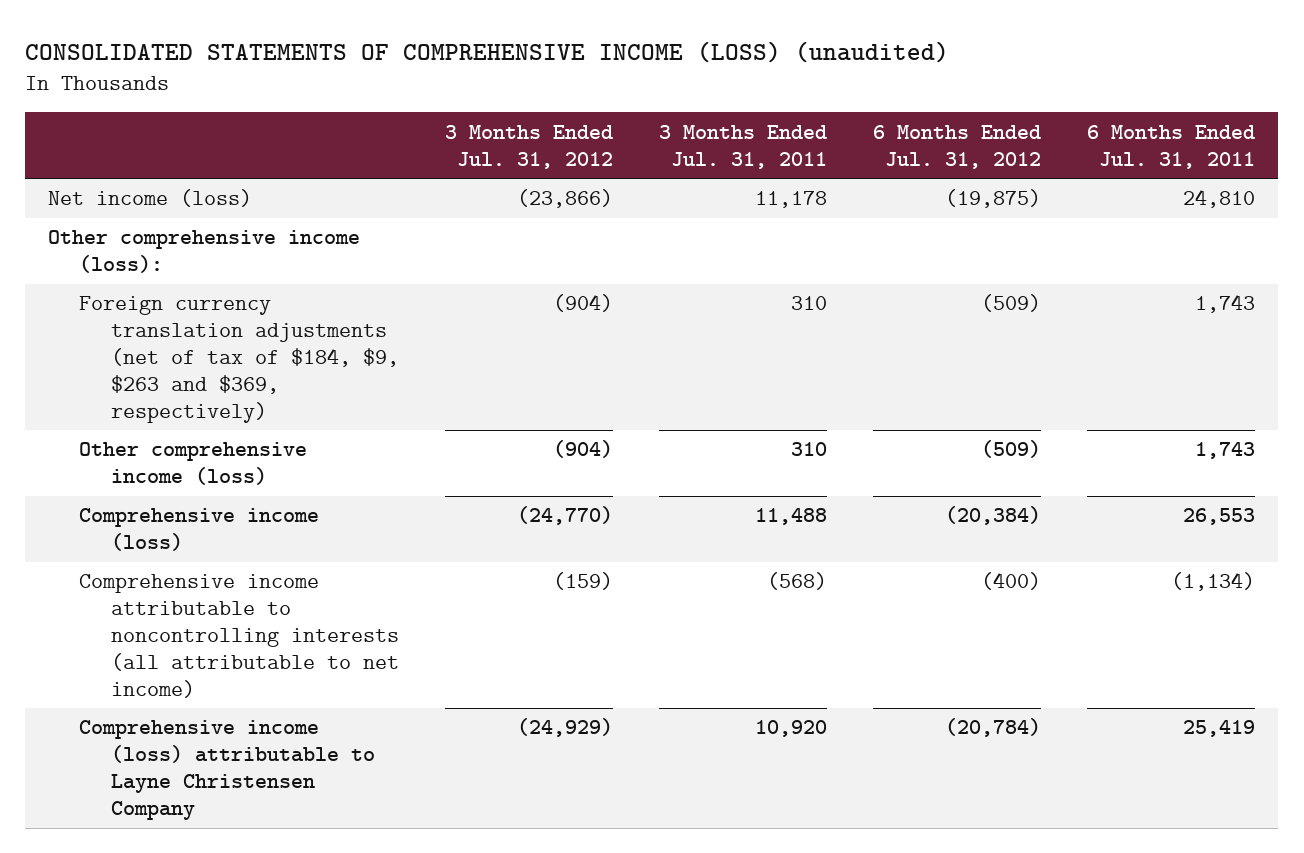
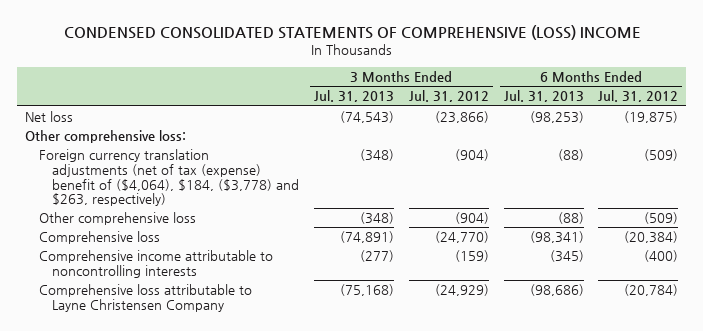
[25,40,950,63] CONSOLIDATED STATEMENTS OF COMPREHENSIVE INCOME (LOSS) (unaudited) -> [63,25,641,41] CONDENSED CONSOLIDATED STATEMENTS OF COMPREHENSIVE (LOSS) INCOME
[659,124,828,169] 3 Months Ended Jul. 31, 2011 -> none
[1087,124,1256,169] 6 Months Ended Jul. 31, 2011 -> none
none -> [314,90,395,103] Jul. 31, 2013
none -> [503,90,584,103] Jul. 31, 2013
[48,189,253,208] Net income (loss) -> [24,111,73,123] Net loss
[48,230,361,274] Other comprehensive income (loss): -> [24,130,186,144] Other comprehensive loss:
[79,296,399,423] Foreign currency translation adjustments (net of tax of $184, $9, $263 and $369, respectively) -> [38,149,300,207] Foreign currency translation adjustments (net of tax (expense) benefit of ($4,064), $184, ($3,778) and $263, respectively)
[79,442,308,486] Other comprehensive income (loss) -> [38,212,196,226] Other comprehensive loss
[79,508,320,552] Comprehensive income (loss) -> [38,231,160,245] Comprehensive loss
[79,574,399,698] Comprehensive income attributable to noncontrolling interests (all attributable to net income) -> [38,250,273,278] Comprehensive income attributable to noncontrolling interests
[79,720,375,820] Comprehensive income (loss) attributable to Layne Christensen Company -> [38,284,252,312] Comprehensive loss attributable to Layne Christensen Company

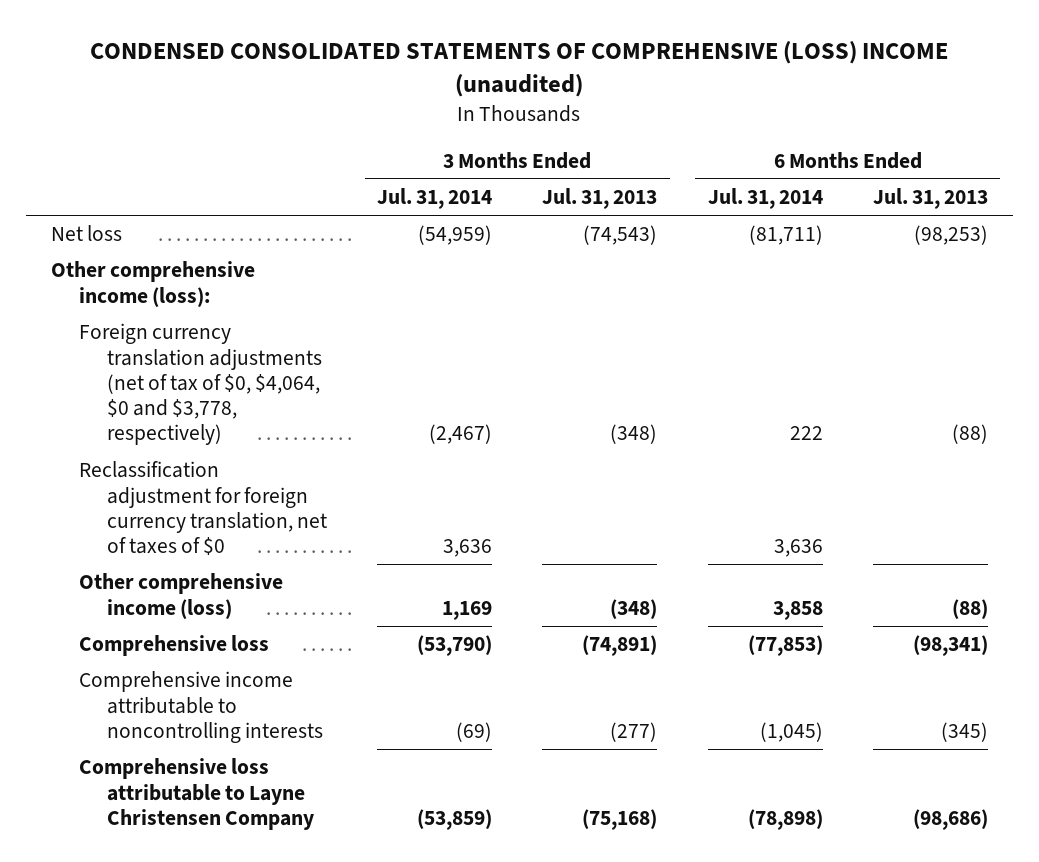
[63,25,641,41] CONDENSED CONSOLIDATED STATEMENTS OF COMPREHENSIVE (LOSS) INCOME -> [90,40,949,98] CONDENSED CONSOLIDATED STATEMENTS OF COMPREHENSIVE (LOSS) INCOME (unaudited)
[408,90,489,103] Jul. 31, 2012 -> none
[598,90,679,103] Jul. 31, 2012 -> none
none -> [377,188,493,210] Jul. 31, 2014
none -> [707,188,823,210] Jul. 31, 2014
[24,130,186,144] Other comprehensive loss: -> [50,261,255,307] Other comprehensive income (loss):
[38,149,300,207] Foreign currency translation adjustments (net of tax (expense) benefit of ($4,064), $184, ($3,778) and $263, respectively) -> [78,323,323,446] Foreign currency translation adjustments (net of tax of $0, $4,064, $0 and $3,778, respectively)
none -> [78,461,328,556] Reclassification adjustment for foreign currency translation, net of taxes of $0
[38,212,196,226] Other comprehensive loss -> [78,573,283,619] Other comprehensive income (loss)

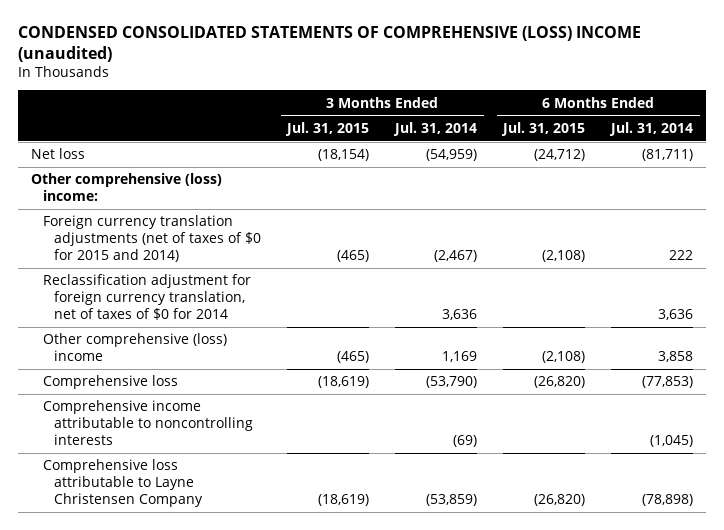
[542,188,658,210] Jul. 31, 2013 -> none
[872,188,988,210] Jul. 31, 2013 -> none
none -> [285,121,370,136] Jul. 31, 2015
none -> [501,121,586,136] Jul. 31, 2015
[50,261,255,307] Other comprehensive income (loss): -> [30,173,222,202] Other comprehensive (loss) income:
[78,323,323,446] Foreign currency translation adjustments (net of tax of $0, $4,064, $0 and $3,778, respectively) -> [42,215,262,262] Foreign currency translation adjustments (net of taxes of $0 for 2015 and 2014)
[78,461,328,556] Reclassification adjustment for foreign currency translation, net of taxes of $0 -> [42,274,251,320] Reclassification adjustment for foreign currency translation, net of taxes of $0 for 2014
[78,573,283,619] Other comprehensive income (loss) -> [42,333,227,362] Other comprehensive (loss) income

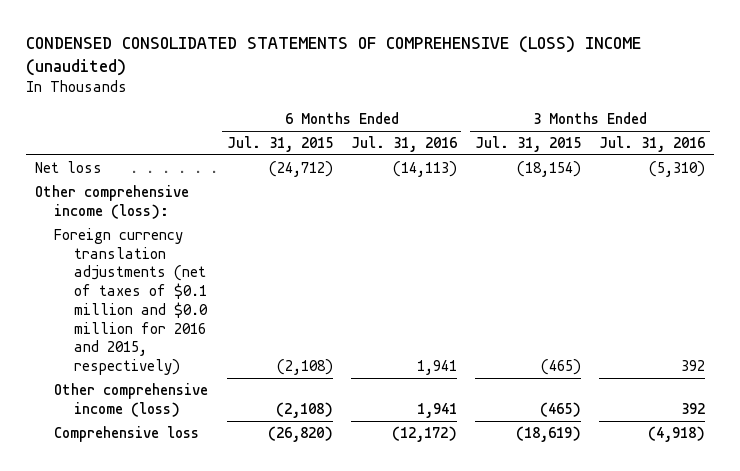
[393,121,478,136] Jul. 31, 2014 -> none
[609,121,694,136] Jul. 31, 2014 -> none
none -> [350,136,457,153] Jul. 31, 2016
none -> [599,136,706,153] Jul. 31, 2016
[42,274,251,320] Reclassification adjustment for foreign currency translation, net of taxes of $0 for 2014 -> none
[30,173,222,202] Other comprehensive (loss) income: -> [34,185,189,219] Other comprehensive income (loss):
[42,215,262,262] Foreign currency translation adjustments (net of taxes of $0 for 2015 and 2014) -> [54,228,208,375] Foreign currency translation adjustments (net of taxes of $0.1 million and $0.0 million for 2016 and 2015, respectively)
[42,333,227,362] Other comprehensive (loss) income -> [54,383,209,417] Other comprehensive income (loss)
[42,400,254,445] Comprehensive income attributable to noncontrolling interests -> none
[42,459,204,507] Comprehensive loss attributable to Layne Christensen Company -> none

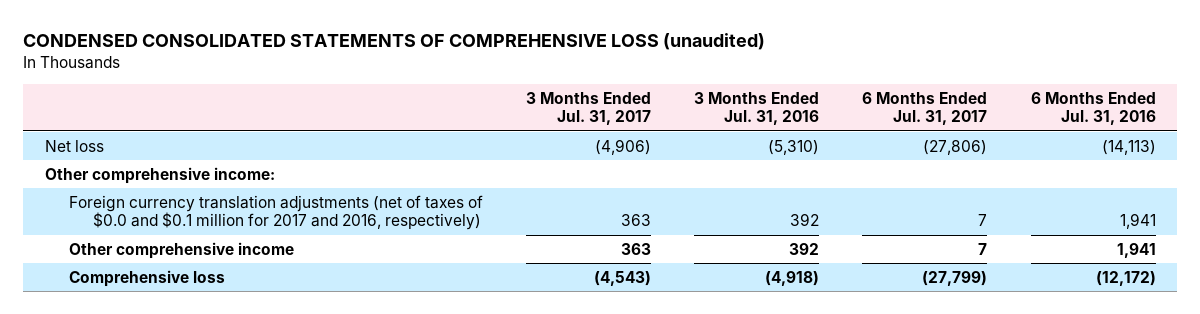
[25,36,641,77] CONDENSED CONSOLIDATED STATEMENTS OF COMPREHENSIVE (LOSS) INCOME (unaudited) -> [23,33,766,51] CONDENSED CONSOLIDATED STATEMENTS OF COMPREHENSIVE LOSS (unaudited)
[226,136,333,153] Jul. 31, 2015 -> none
[474,136,581,153] Jul. 31, 2015 -> none
none -> [526,91,652,126] 3 Months Ended Jul. 31, 2017
none -> [862,91,988,126] 6 Months Ended Jul. 31, 2017
[34,185,189,219] Other comprehensive income (loss): -> [44,166,275,184] Other comprehensive income:
[54,228,208,375] Foreign currency translation adjustments (net of taxes of $0.1 million and $0.0 million for 2016 and 2015, respectively) -> [68,194,483,231] Foreign currency translation adjustments (net of taxes of $0.0 and $0.1 million for 2017 and 2016, respectively)
[54,383,209,417] Other comprehensive income (loss) -> [68,241,294,259] Other comprehensive income

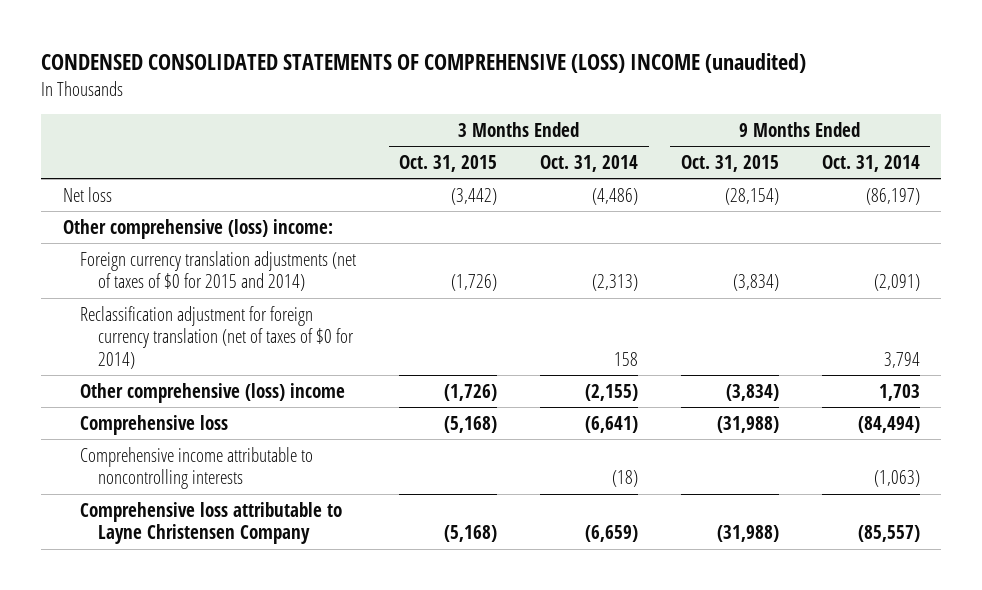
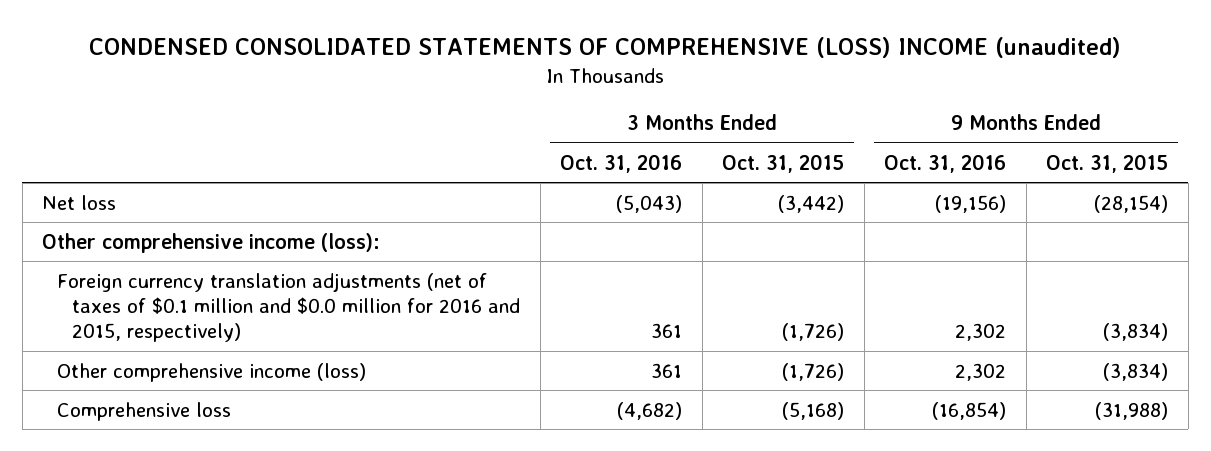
[540,155,639,173] Oct. 31, 2014 -> none
[821,155,920,173] Oct. 31, 2014 -> none
none -> [560,153,683,173] Oct. 31, 2016
none -> [884,153,1007,173] Oct. 31, 2016
[80,305,355,369] Reclassification adjustment for foreign currency translation (net of taxes of $0 for 2014) -> none
[62,218,333,239] Other comprehensive (loss) income: -> [42,232,381,253] Other comprehensive income (loss):
[80,250,357,292] Foreign currency translation adjustments (net of taxes of $0 for 2015 and 2014) -> [57,272,521,343] Foreign currency translation adjustments (net of taxes of $0.1 million and $0.0 million for 2016 and 2015, respectively)
[80,382,346,403] Other comprehensive (loss) income -> [57,362,367,382] Other comprehensive income (loss)
[80,446,314,490] Comprehensive income attributable to noncontrolling interests -> none
[80,501,343,545] Comprehensive loss attributable to Layne Christensen Company -> none

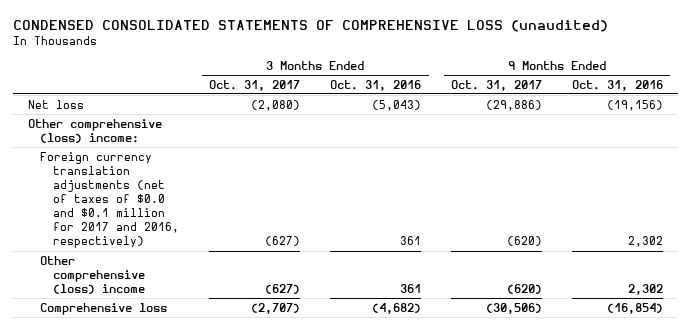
[89,36,1122,58] CONDENSED CONSOLIDATED STATEMENTS OF COMPREHENSIVE (LOSS) INCOME (unaudited) -> [12,19,608,32] CONDENSED CONSOLIDATED STATEMENTS OF COMPREHENSIVE LOSS (unaudited)
[722,153,845,173] Oct. 31, 2015 -> none
[1046,153,1169,173] Oct. 31, 2015 -> none
none -> [209,79,301,91] Oct. 31, 2017
none -> [451,79,543,91] Oct. 31, 2017
[42,232,381,253] Other comprehensive income (loss): -> [27,118,162,143] Other comprehensive (loss) income:
[57,272,521,343] Foreign currency translation adjustments (net of taxes of $0.1 million and $0.0 million for 2016 and 2015, respectively) -> [40,151,180,249] Foreign currency translation adjustments (net of taxes of $0.0 and $0.1 million for 2017 and 2016, respectively)
[57,362,367,382] Other comprehensive income (loss) -> [40,255,146,294] Other comprehensive (loss) income

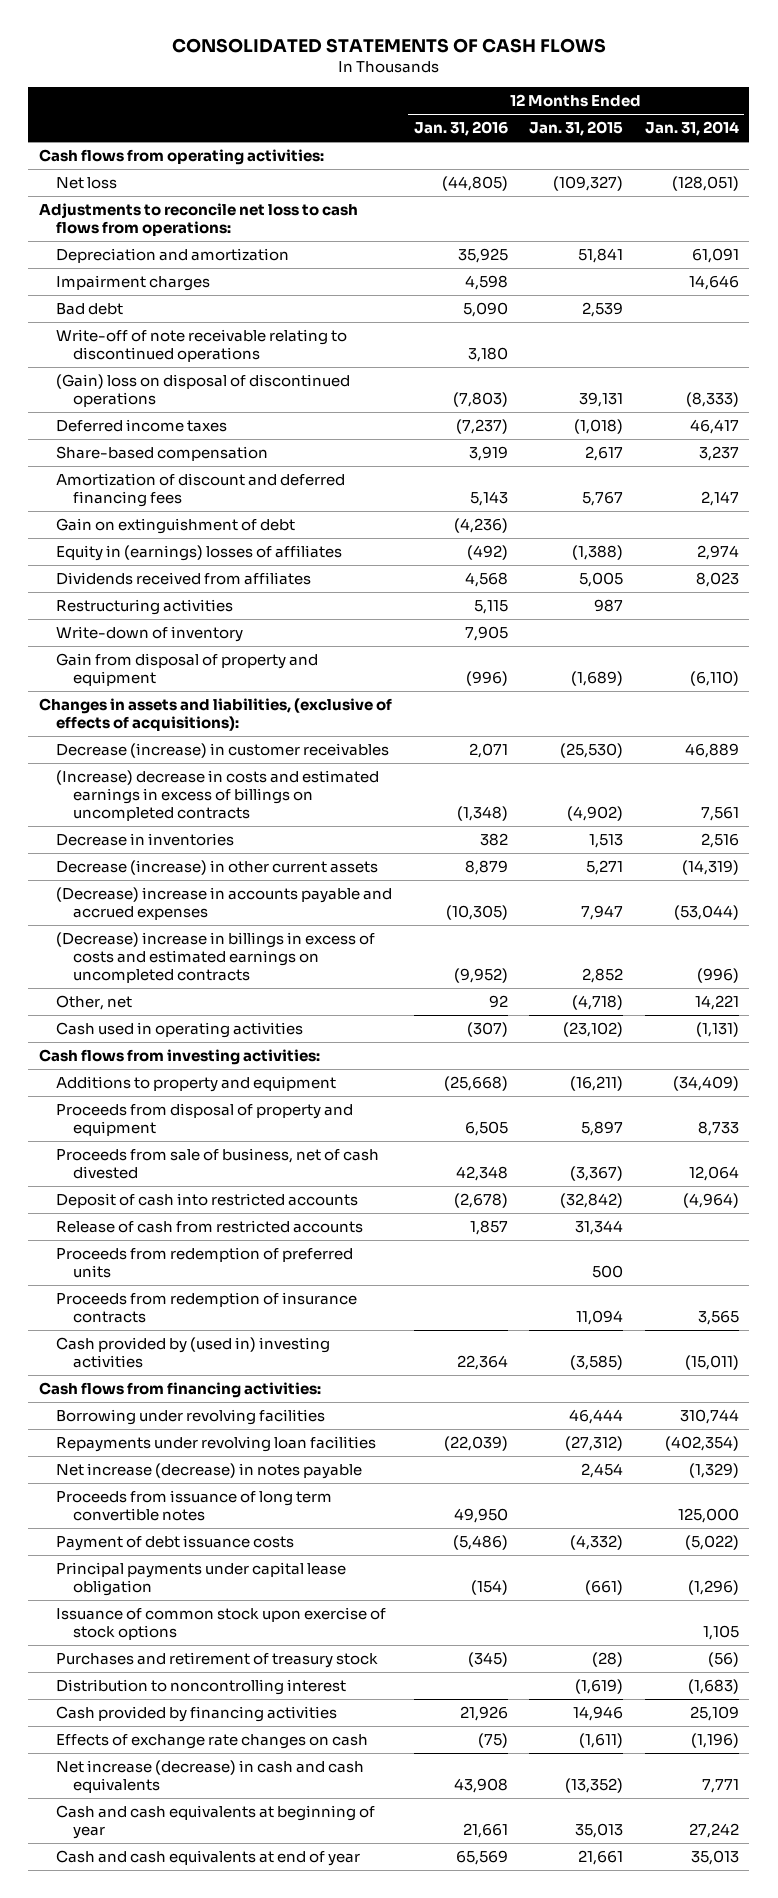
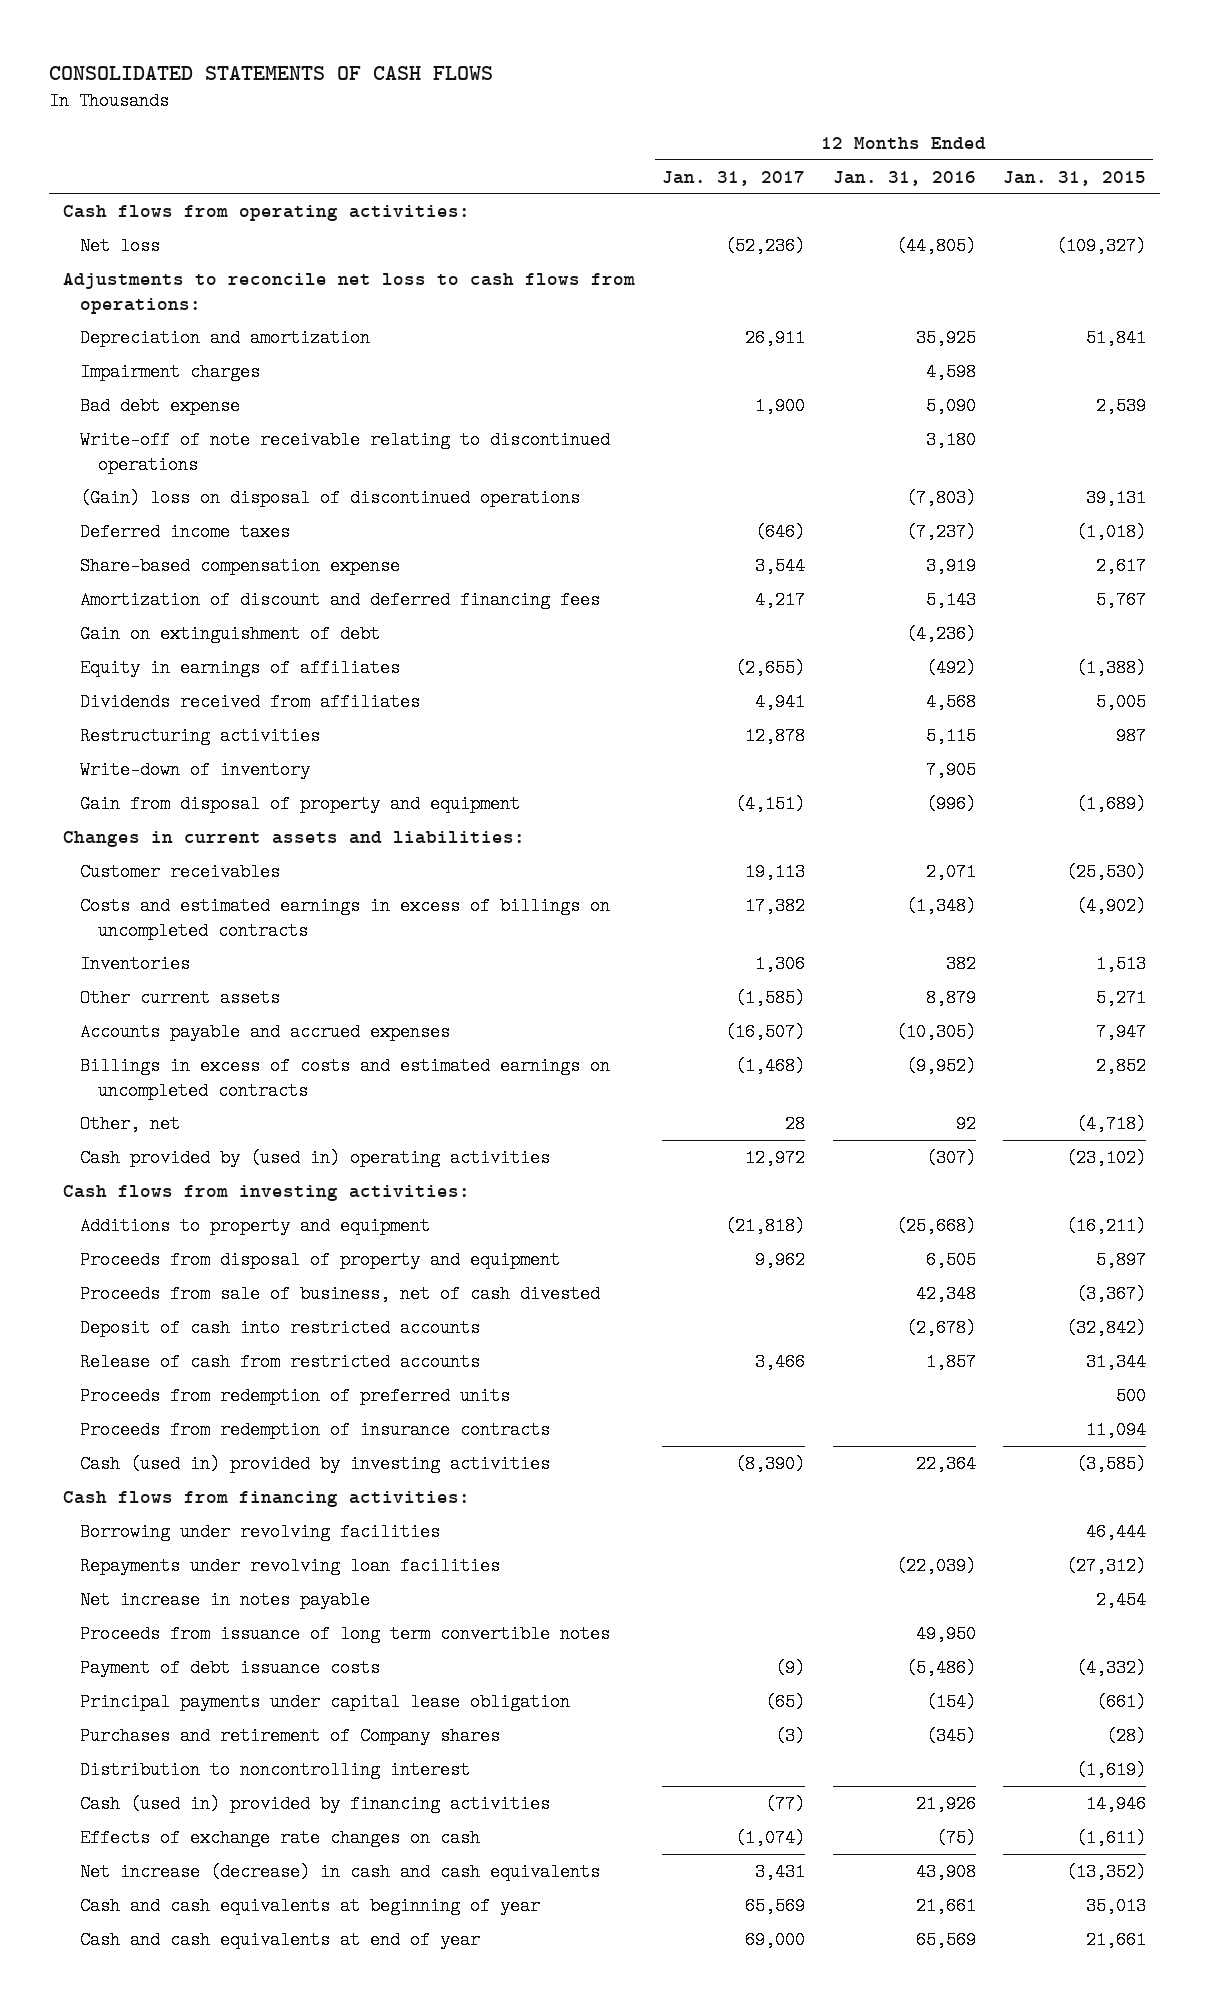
[644,121,739,137] Jan. 31, 2014 -> none
none -> [662,170,806,186] Jan. 31, 2017
[55,302,123,315] Bad debt -> [80,396,241,415] Bad debt expense
[55,445,268,461] Share-based compensation -> [80,556,401,575] Share-based compensation expense
[55,544,342,561] Equity in (earnings) losses of affiliates -> [80,658,401,677] Equity in earnings of affiliates
[39,697,393,732] Changes in assets and liabilities, (exclusive of effects of acquisitions): -> [62,830,525,847] Changes in current assets and liabilities:
[55,742,389,758] Decrease (increase) in customer receivables -> [80,862,281,881] Customer receivables
[55,769,379,822] (Increase) decrease in costs and estimated earnings in excess of billings on uncompleted contracts -> [80,896,611,940] Costs and estimated earnings in excess of billings on uncompleted contracts
[55,832,234,846] Decrease in inventories -> [80,954,191,973] Inventories
[55,859,378,875] Decrease (increase) in other current assets -> [80,988,281,1007] Other current assets
[55,886,392,921] (Decrease) increase in accounts payable and accrued expenses -> [80,1022,451,1041] Accounts payable and accrued expenses
[55,931,375,984] (Decrease) increase in billings in excess of costs and estimated earnings on uncompleted contracts -> [80,1056,611,1100] Billings in excess of costs and estimated earnings on uncompleted contracts
[55,1021,303,1038] Cash used in operating activities -> [80,1148,551,1167] Cash provided by (used in) operating activities
[55,1336,330,1369] Cash provided by (used in) investing activities -> [80,1454,551,1473] Cash (used in) provided by investing activities
[55,1462,362,1479] Net increase (decrease) in notes payable -> [80,1590,371,1609] Net increase in notes payable
[55,1606,386,1641] Issuance of common stock upon exercise of stock options -> none
[55,1651,378,1668] Purchases and retirement of treasury stock -> [80,1726,501,1745] Purchases and retirement of Company shares
[55,1705,337,1722] Cash provided by financing activities -> [80,1794,551,1813] Cash (used in) provided by financing activities

